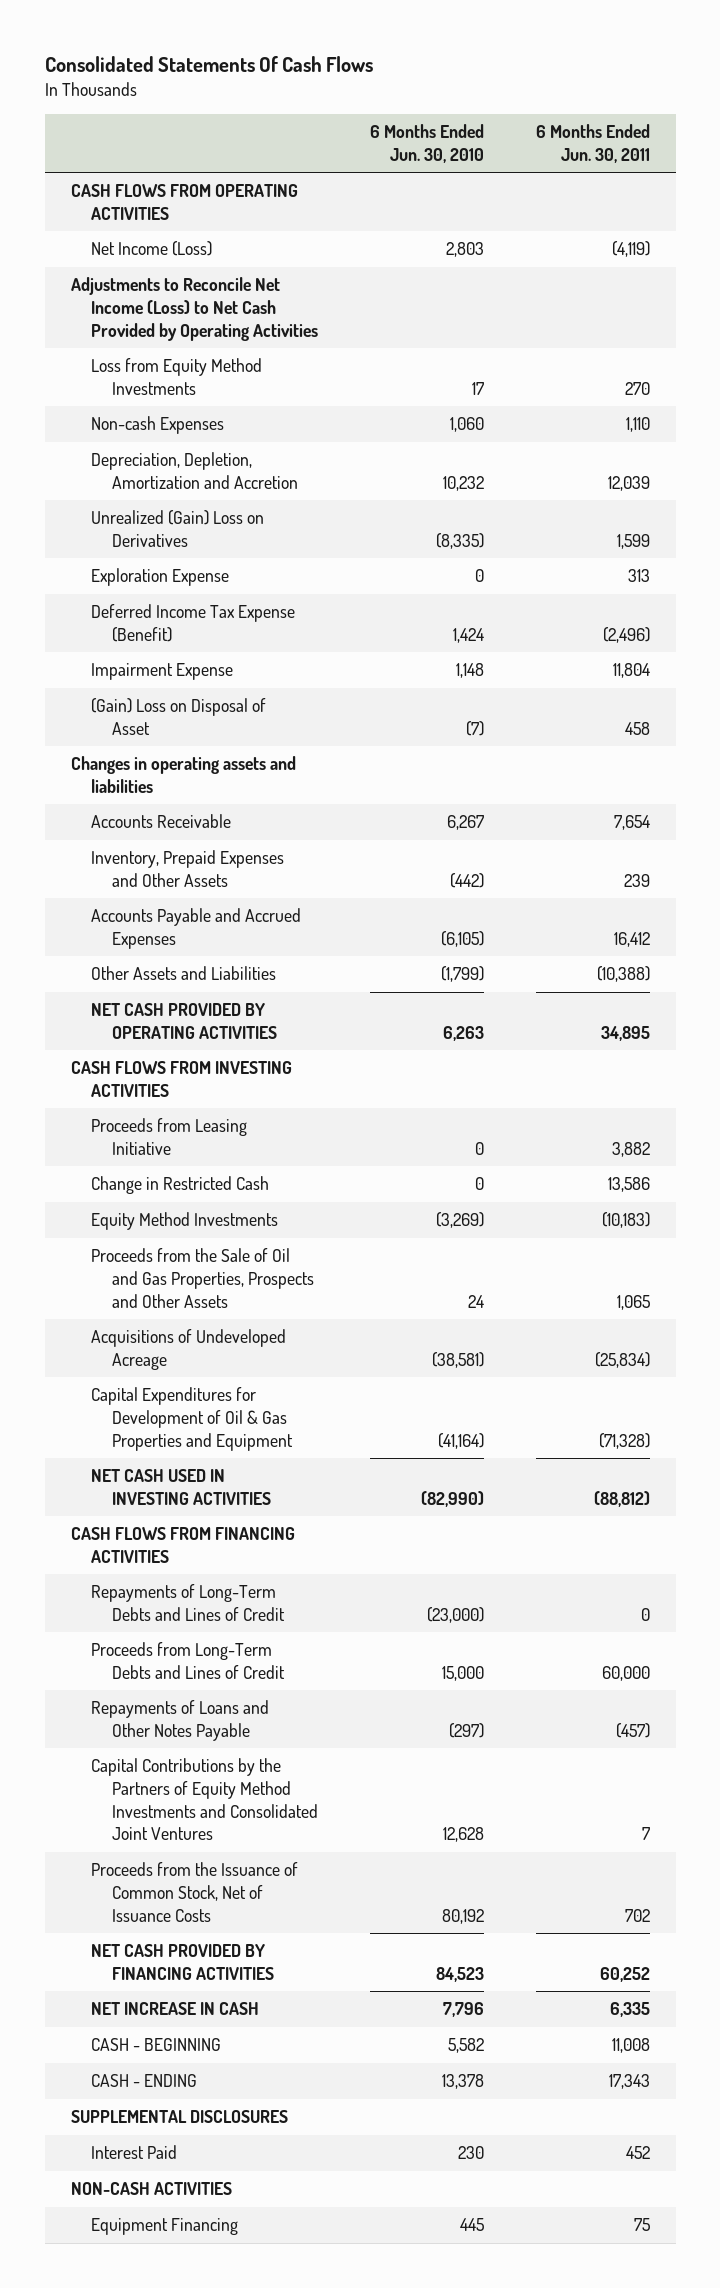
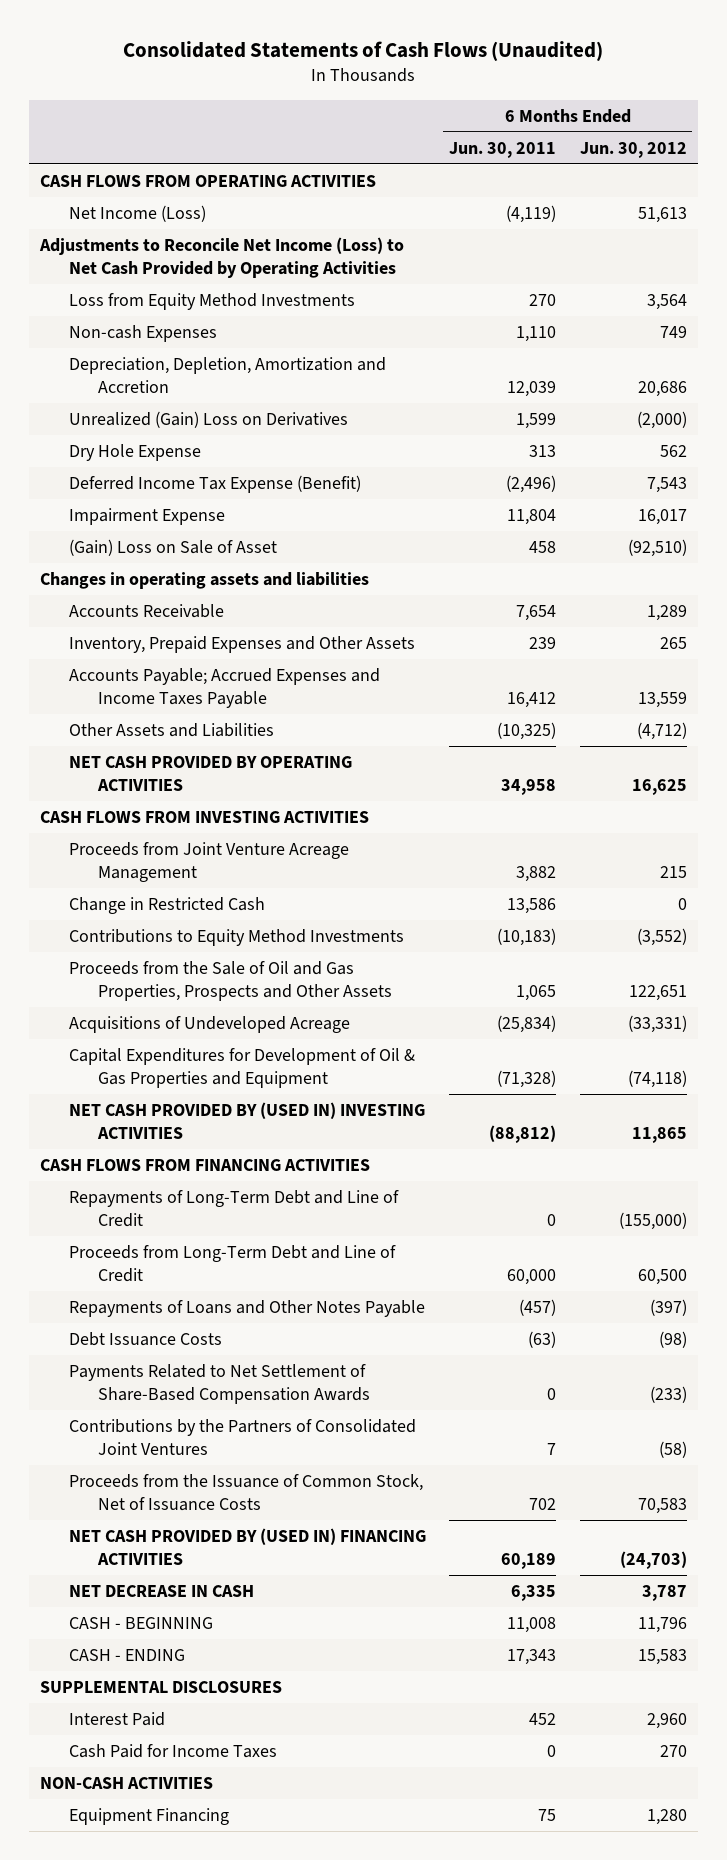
[44,56,373,73] Consolidated Statements Of Cash Flows -> [123,40,604,61] Consolidated Statements of Cash Flows (Unaudited)
[370,124,485,163] 6 Months Ended Jun. 30, 2010 -> none
none -> [579,141,687,158] Jun. 30, 2012
[91,568,230,587] Exploration Expense -> [68,444,201,462] Dry Hole Expense
[91,698,267,736] (Gain) Loss on Disposal of Asset -> [68,539,277,557] (Gain) Loss on Sale of Asset
[91,908,302,950] Accounts Payable and Accrued Expenses -> [68,668,380,709] Accounts Payable; Accrued Expenses and Income Taxes Payable
[596,966,650,983] (10,388) -> [497,722,557,741] (10,325)
[600,1026,650,1042] 34,895 -> [501,779,557,796] 34,958
[91,1118,248,1156] Proceeds from Leasing Initiative -> [68,842,349,883] Proceeds from Joint Venture Acreage Management
[91,1212,279,1231] Equity Method Investments -> [68,929,404,947] Contributions to Equity Method Investments
[91,1469,271,1506] NET CASH USED IN INVESTING ACTIVITIES -> [68,1102,425,1140] NET CASH PROVIDED BY (USED IN) INVESTING ACTIVITIES
[91,1584,285,1622] Repayments of Long-Term Debts and Lines of Credit -> [68,1190,399,1228] Repayments of Long-Term Debt and Line of Credit
[91,1642,285,1680] Proceeds from Long-Term Debts and Lines of Credit -> [68,1245,396,1283] Proceeds from Long-Term Debt and Line of Credit
none -> [68,1332,222,1347] Debt Issuance Costs
none -> [68,1364,370,1405] Payments Related to Net Settlement of Share-Based Compensation Awards
[91,1758,318,1841] Capital Contributions by the Partners of Equity Method Investments and Consolidated Joint Ventures -> [68,1419,416,1456] Contributions by the Partners of Consolidated Joint Ventures
[91,1944,274,1981] NET CASH PROVIDED BY FINANCING ACTIVITIES -> [68,1528,426,1566] NET CASH PROVIDED BY (USED IN) FINANCING ACTIVITIES
[599,1967,650,1983] 60,252 -> [501,1553,557,1570] 60,189
[91,2002,260,2016] NET INCREASE IN CASH -> [68,1585,254,1598] NET DECREASE IN CASH
none -> [68,1744,277,1759] Cash Paid for Income Taxes

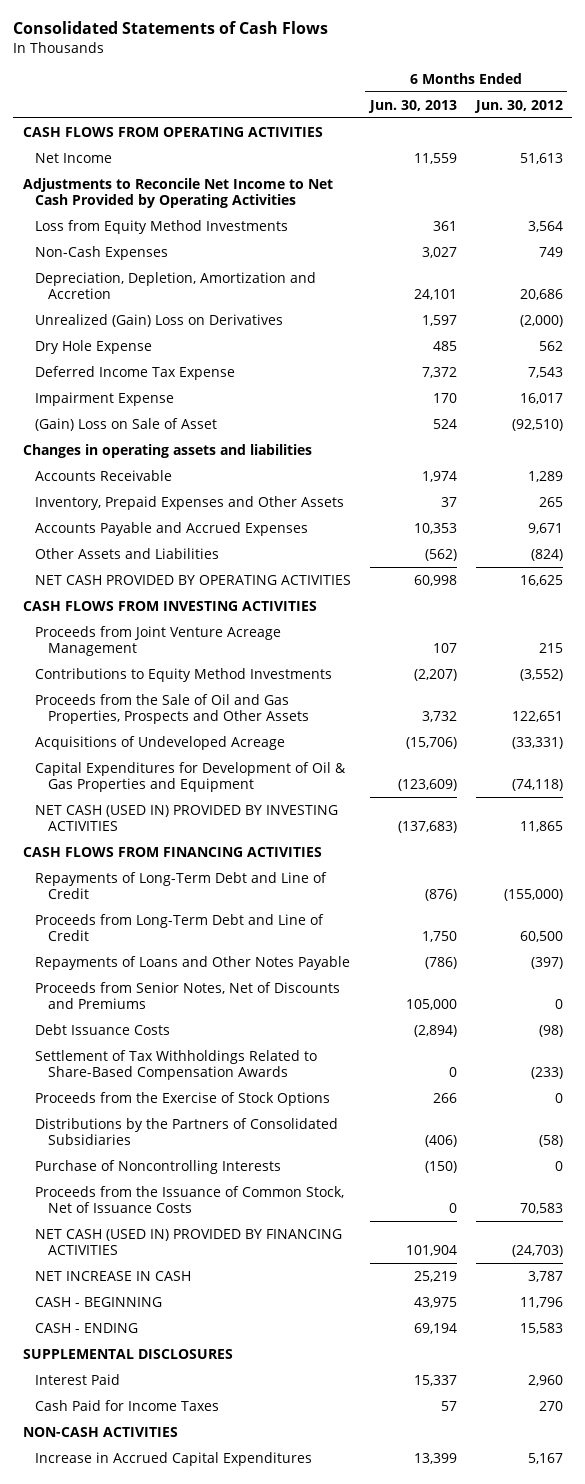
[123,40,604,61] Consolidated Statements of Cash Flows (Unaudited) -> [13,21,329,35] Consolidated Statements of Cash Flows
[449,141,557,158] Jun. 30, 2011 -> none
none -> [368,99,458,113] Jun. 30, 2013
[68,205,206,223] Net Income (Loss) -> [35,152,113,163] Net Income
[39,237,405,279] Adjustments to Reconcile Net Income (Loss) to Net Cash Provided by Operating Activities -> [22,177,333,209] Adjustments to Reconcile Net Income to Net Cash Provided by Operating Activities
[68,325,217,343] Non-cash Expenses -> [35,245,169,260] Non-Cash Expenses
[68,475,361,494] Deferred Income Tax Expense (Benefit) -> [35,365,236,380] Deferred Income Tax Expense
[68,668,380,709] Accounts Payable; Accrued Expenses and Income Taxes Payable -> [35,521,309,536] Accounts Payable and Accrued Expenses
[637,692,687,709] 13,559 -> [527,522,563,534] 9,671
[636,722,687,741] (4,712) -> [530,548,563,561] (824)
[68,897,265,915] Change in Restricted Cash -> none
[68,1102,425,1140] NET CASH PROVIDED BY (USED IN) INVESTING ACTIVITIES -> [35,804,339,832] NET CASH (USED IN) PROVIDED BY INVESTING ACTIVITIES
none -> [35,981,341,1010] Proceeds from Senior Notes, Net of Discounts and Premiums
[68,1364,370,1405] Payments Related to Net Settlement of Share-Based Compensation Awards -> [35,1049,318,1081] Settlement of Tax Withholdings Related to Share-Based Compensation Awards
none -> [35,1091,331,1106] Proceeds from the Exercise of Stock Options
[68,1419,416,1456] Contributions by the Partners of Consolidated Joint Ventures -> [35,1117,339,1146] Distributions by the Partners of Consolidated Subsidiaries
none -> [35,1159,282,1174] Purchase of Noncontrolling Interests
[68,1528,426,1566] NET CASH PROVIDED BY (USED IN) FINANCING ACTIVITIES -> [35,1228,343,1256] NET CASH (USED IN) PROVIDED BY FINANCING ACTIVITIES
[68,1585,254,1598] NET DECREASE IN CASH -> [35,1270,192,1281] NET INCREASE IN CASH
[68,1808,229,1826] Equipment Financing -> none
none -> [35,1451,313,1466] Increase in Accrued Capital Expenditures

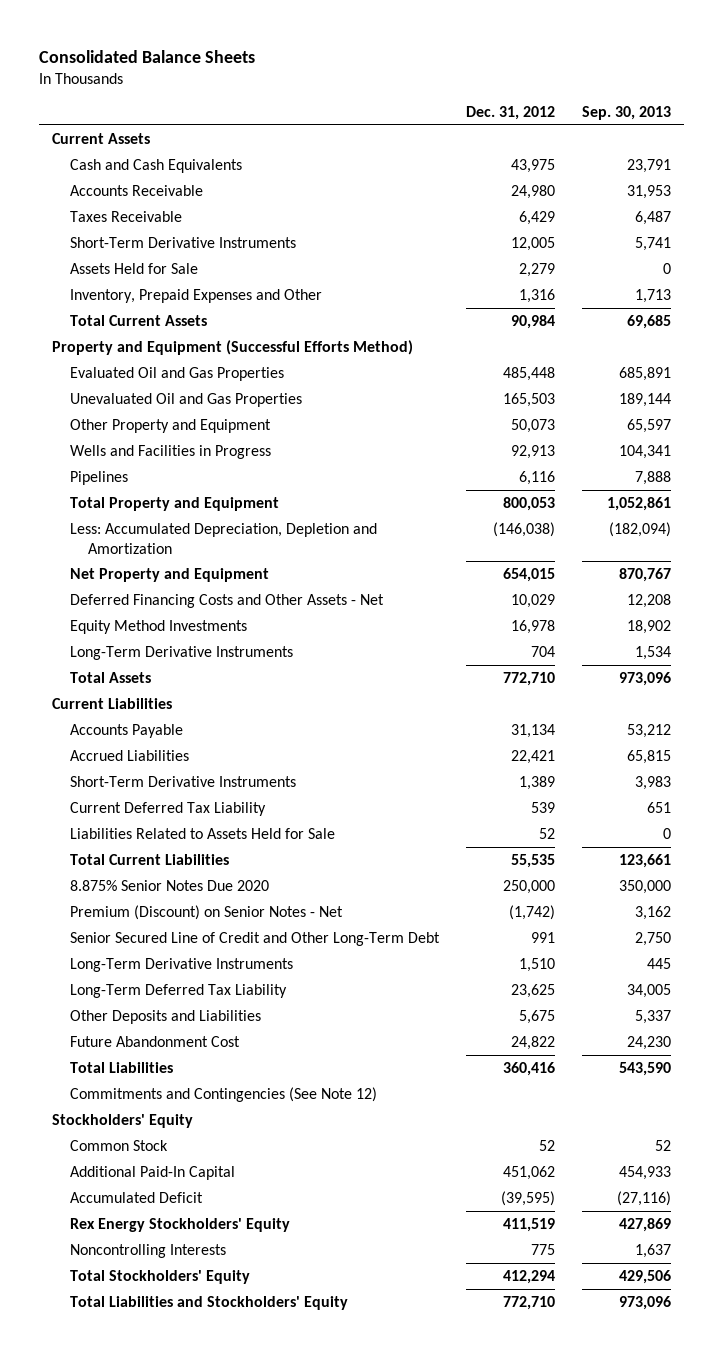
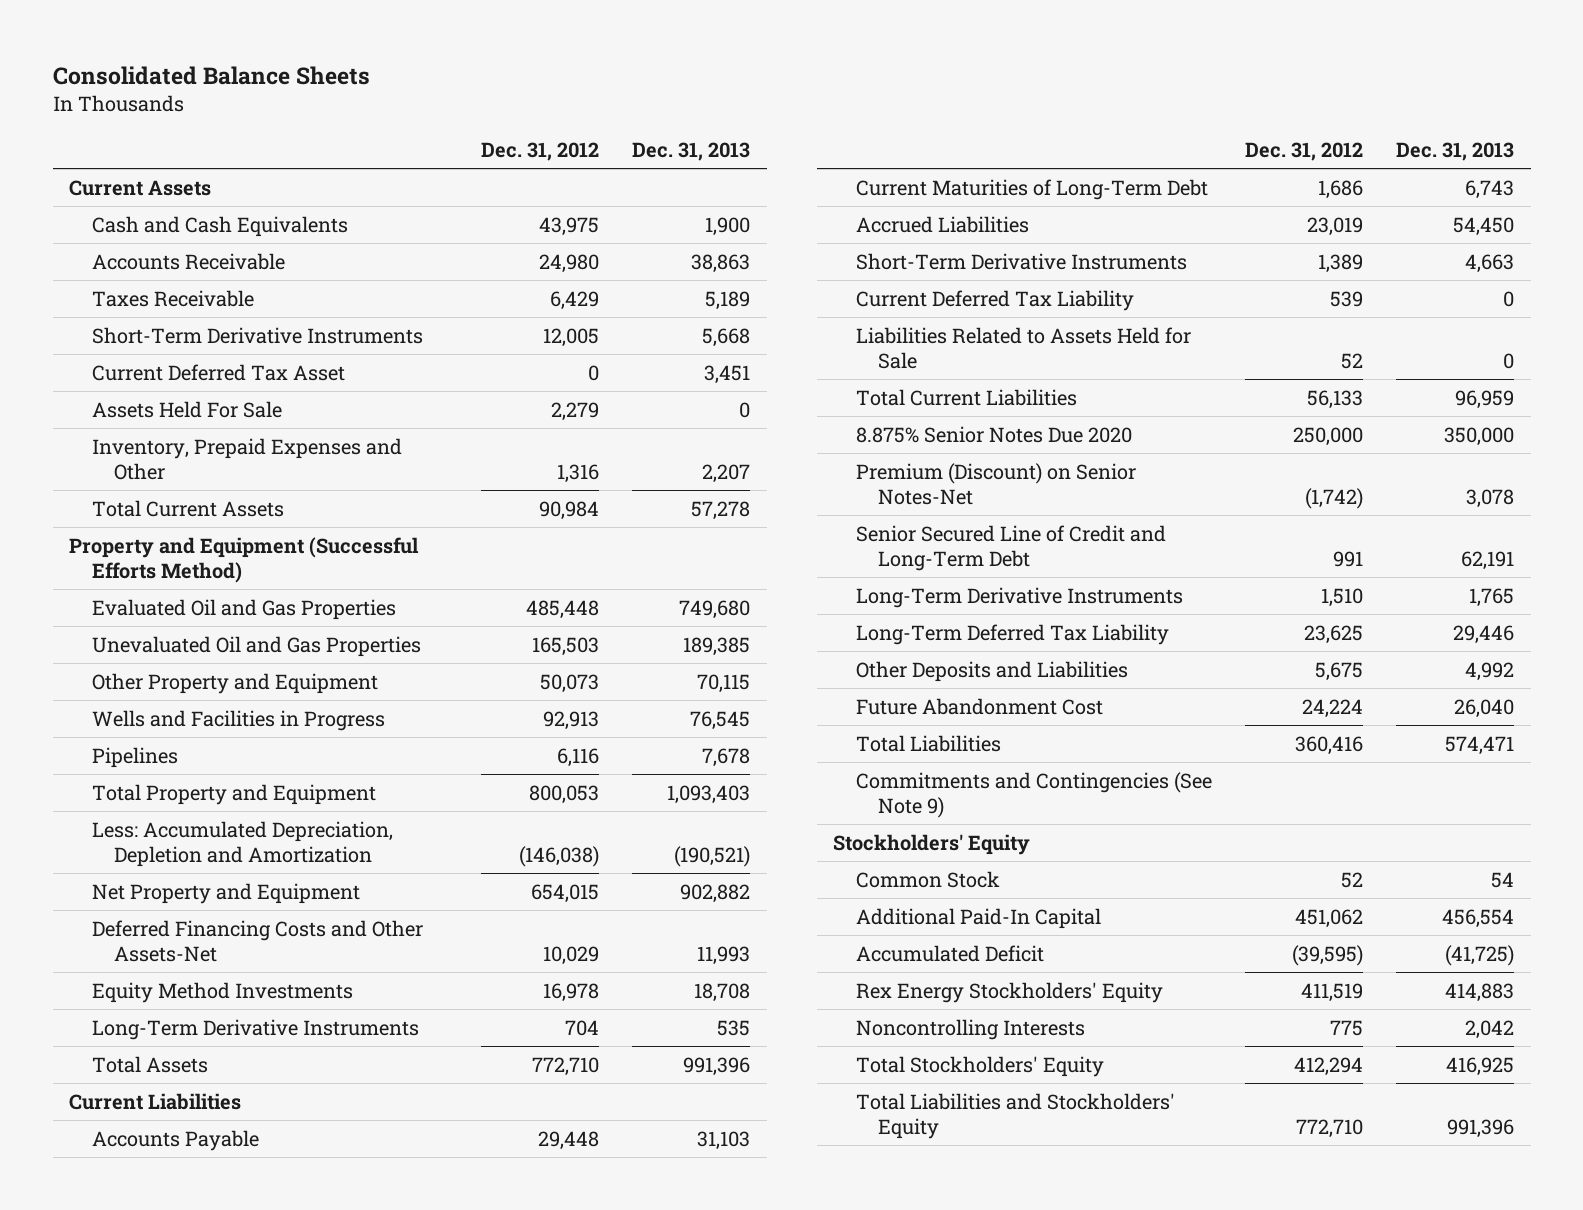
[581,105,671,120] Sep. 30, 2013 -> none
none -> [631,141,750,161] Dec. 31, 2013
none -> [91,363,345,381] Current Deferred Tax Asset
[70,262,199,274] Assets Held for Sale -> [91,400,282,418] Assets Held For Sale
[70,593,385,608] Deferred Financing Costs and Other Assets - Net -> [91,919,423,962] Deferred Financing Costs and Other Assets-Net
[510,723,555,738] 31,134 -> [537,1130,599,1150] 29,448
none -> [855,178,1208,200] Current Maturities of Long-Term Debt
[510,749,555,764] 22,421 -> [1306,216,1363,236] 23,019
[510,853,555,868] 55,535 -> [1306,389,1363,409] 56,133
[70,904,344,920] Premium (Discount) on Senior Notes - Net -> [855,462,1136,505] Premium (Discount) on Senior Notes-Net
[70,931,441,946] Senior Secured Line of Credit and Other Long-Term Debt -> [855,524,1166,571] Senior Secured Line of Credit and Long-Term Debt
[510,1035,555,1050] 24,822 -> [1301,698,1363,718] 24,224
[70,1086,378,1102] Commitments and Contingencies (See Note 12) -> [855,771,1212,818] Commitments and Contingencies (See Note 9)

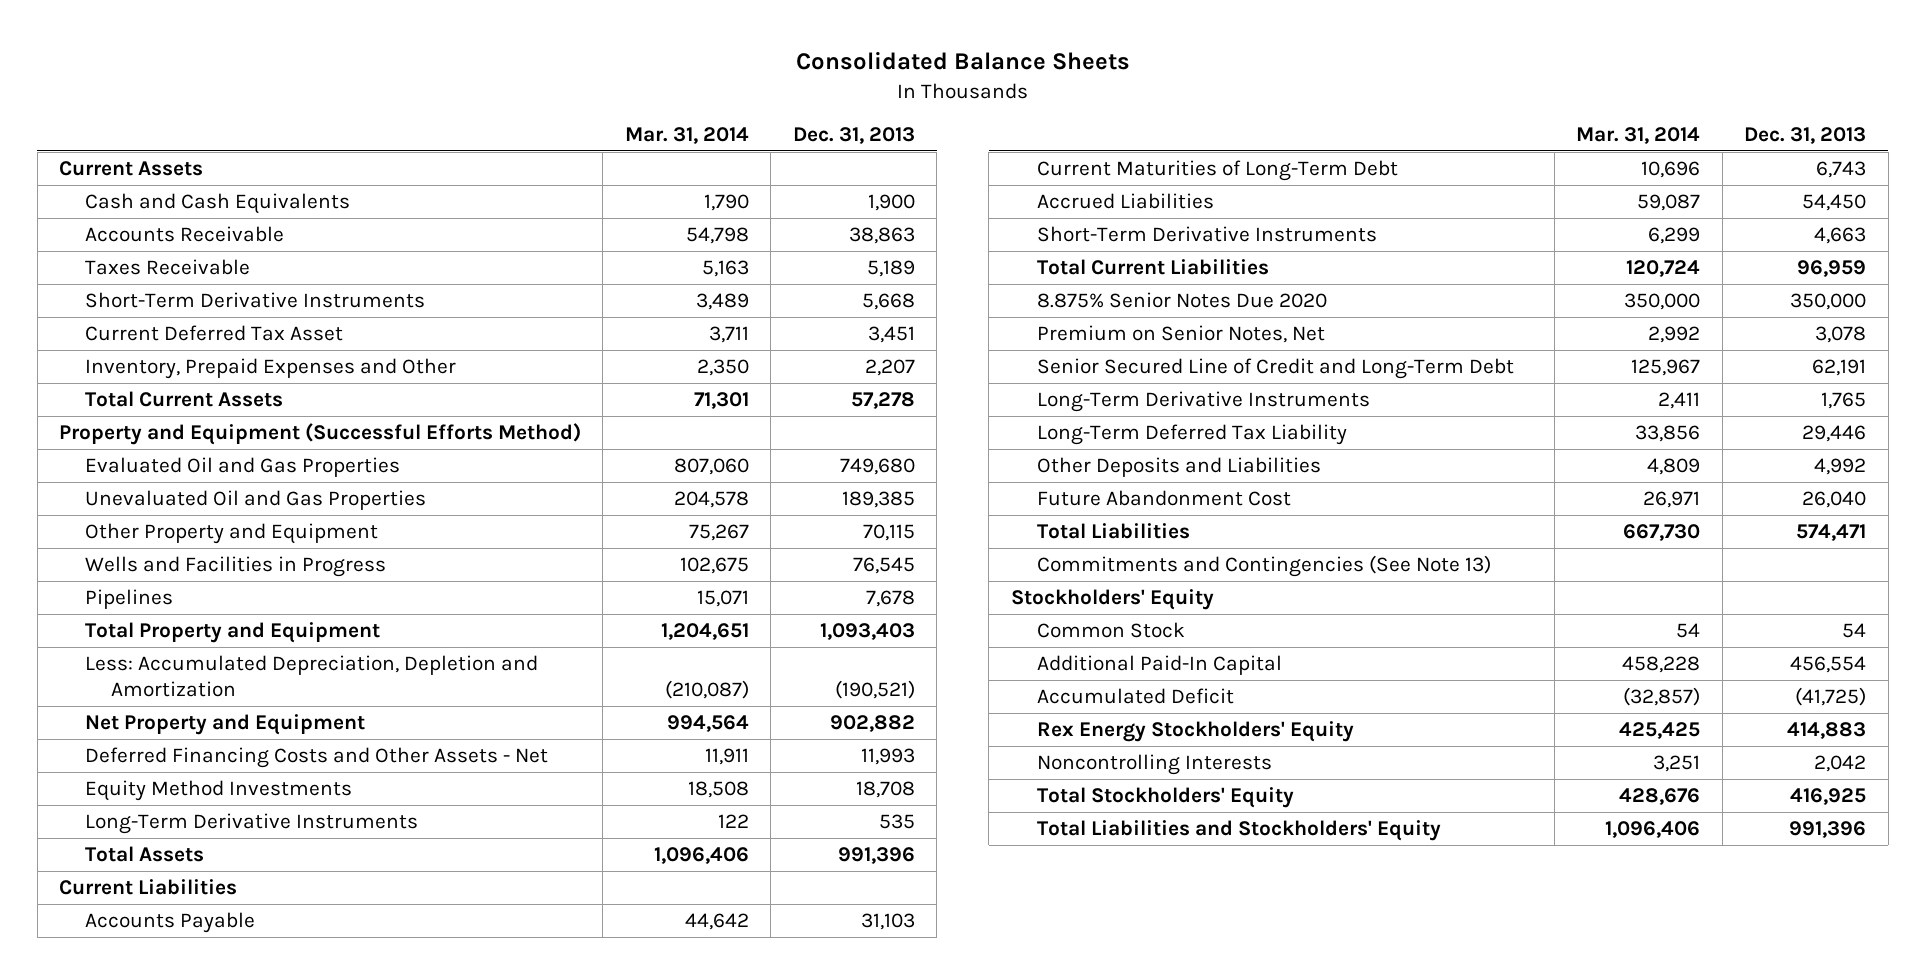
[480,141,599,161] Dec. 31, 2012 -> none
none -> [624,127,749,145] Mar. 31, 2014
[91,400,282,418] Assets Held For Sale -> none
[91,919,423,962] Deferred Financing Costs and Other Assets-Net -> [84,746,548,768] Deferred Financing Costs and Other Assets - Net
[855,289,1134,311] Current Deferred Tax Liability -> none
[855,326,1191,369] Liabilities Related to Assets Held for Sale -> none
[855,462,1136,505] Premium (Discount) on Senior Notes-Net -> [1036,324,1325,343] Premium on Senior Notes, Net
[855,771,1212,818] Commitments and Contingencies (See Note 9) -> [1036,554,1491,577] Commitments and Contingencies (See Note 13)

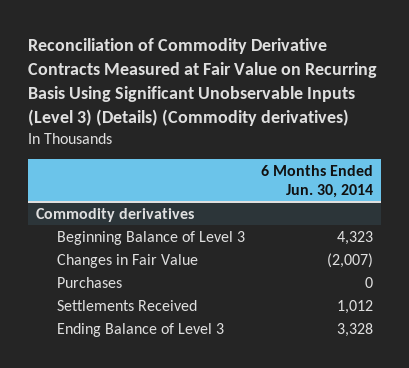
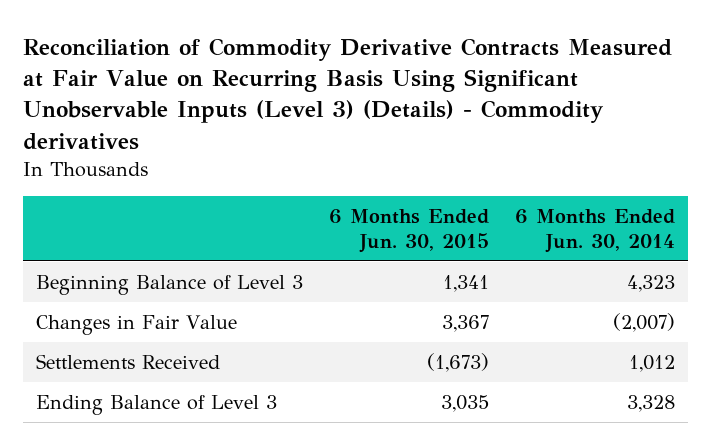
[27,38,377,126] Reconciliation of Commodity Derivative Contracts Measured at Fair Value on Recurring Basis Using Significant Unobservable Inputs (Level 3) (Details) (Commodity derivatives) -> [23,37,673,150] Reconciliation of Commodity Derivative Contracts Measured at Fair Value on Recurring Basis Using Significant Unobservable Inputs (Level 3) (Details) - Commodity derivatives
none -> [329,208,490,253] 6 Months Ended Jun. 30, 2015
[35,207,194,222] Commodity derivatives -> none
[56,276,122,288] Purchases -> none

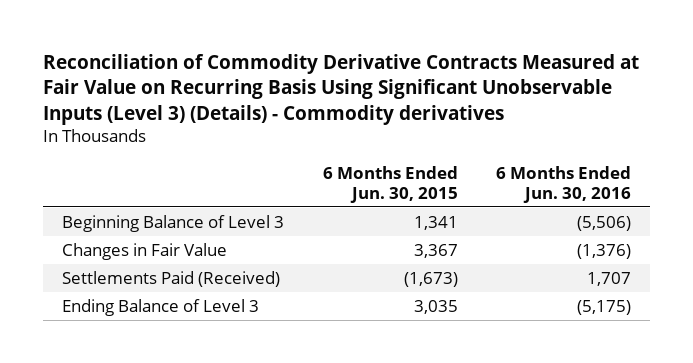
[514,208,675,253] 6 Months Ended Jun. 30, 2014 -> none
none -> [496,165,632,203] 6 Months Ended Jun. 30, 2016
[36,353,221,369] Settlements Received -> [62,270,281,287] Settlements Paid (Received)

